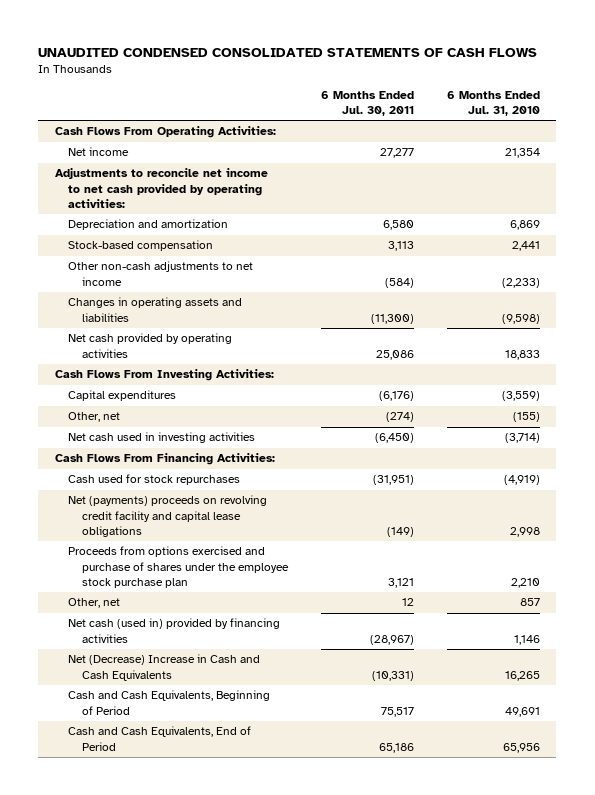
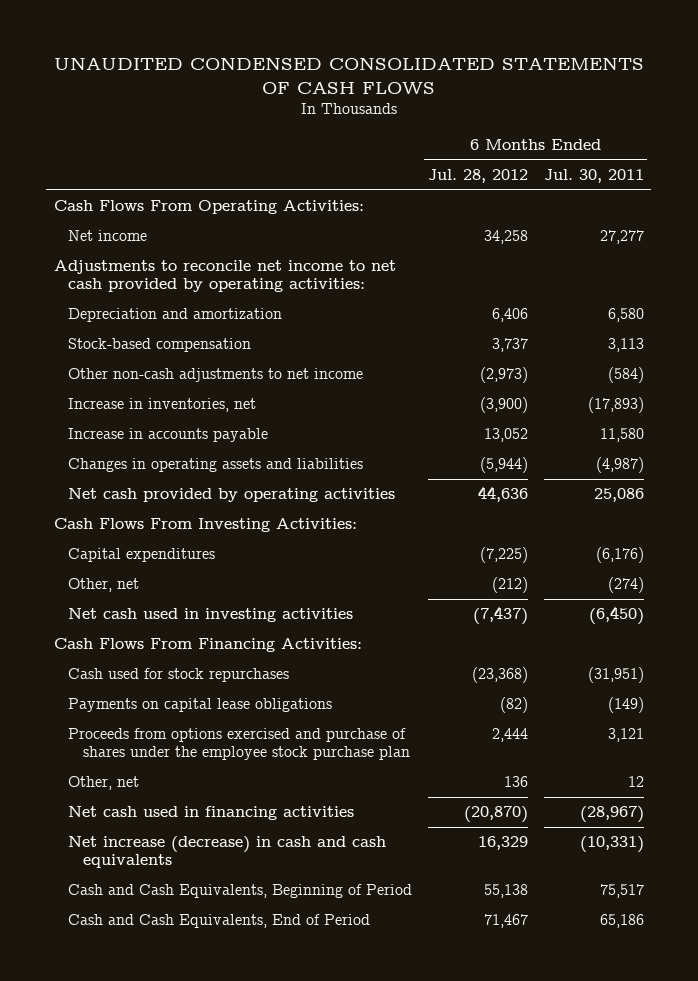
[447,90,541,116] 6 Months Ended Jul. 31, 2010 -> none
none -> [427,169,528,184] Jul. 28, 2012
none -> [68,398,257,413] Increase in inventories, net
none -> [68,428,269,443] Increase in accounts payable
[371,313,415,324] (11,300) -> [595,457,644,474] (4,987)
[68,495,268,537] Net (payments) proceeds on revolving credit facility and capital lease obligations -> [68,698,333,713] Payments on capital lease obligations
[68,618,281,643] Net cash (used in) provided by financing activities -> [68,806,355,821] Net cash used in financing activities
[68,654,261,681] Net (Decrease) Increase in Cash and Cash Equivalents -> [68,836,387,869] Net increase (decrease) in cash and cash equivalents

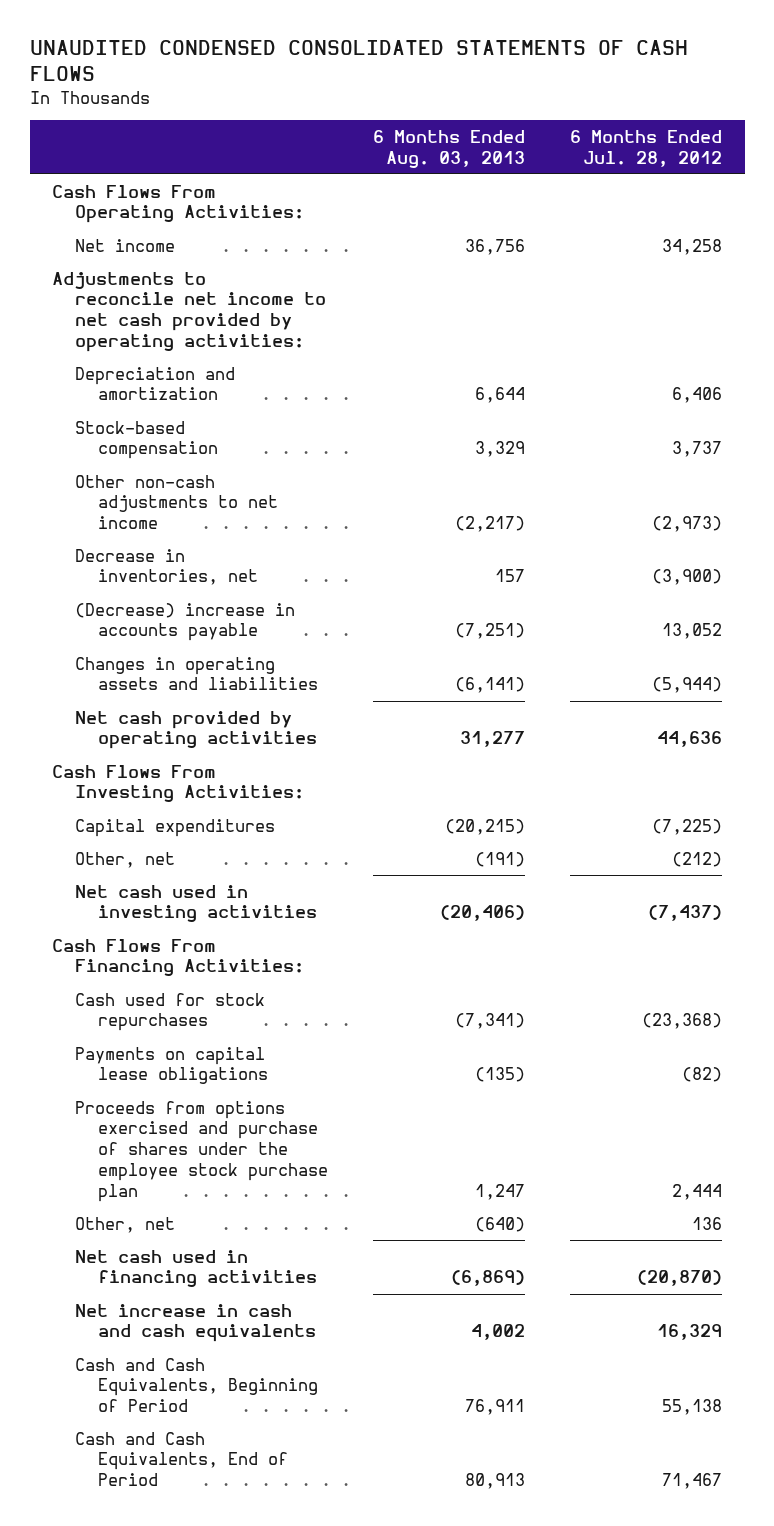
[543,169,644,184] Jul. 30, 2011 -> none
none -> [373,130,526,168] 6 Months Ended Aug. 03, 2013
[68,398,257,413] Increase in inventories, net -> [75,548,259,586] Decrease in inventories, net
[68,428,269,443] Increase in accounts payable -> [75,602,296,642] (Decrease) increase in accounts payable
[68,836,387,869] Net increase (decrease) in cash and cash equivalents -> [75,1303,317,1343] Net increase in cash and cash equivalents

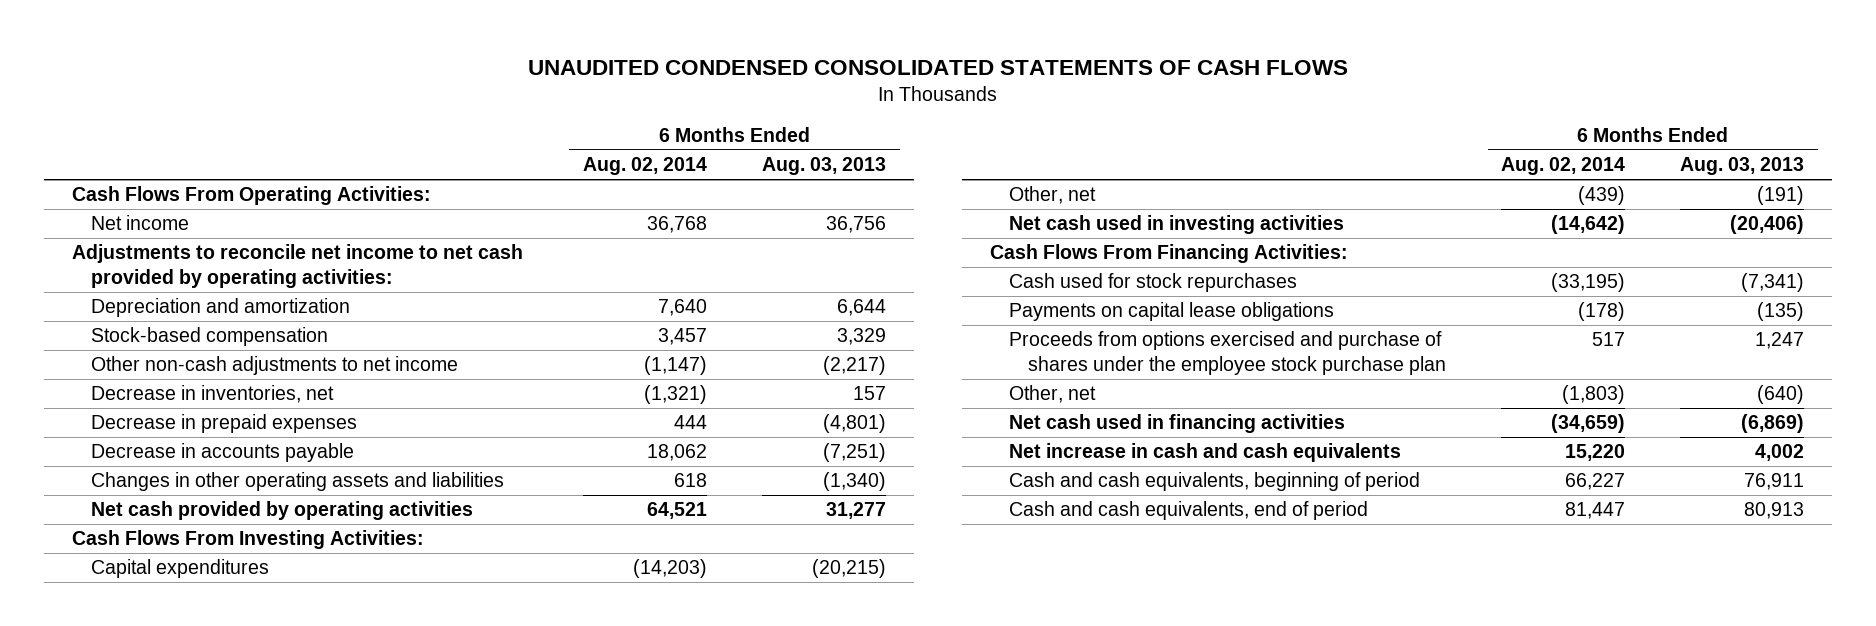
[570,130,723,167] 6 Months Ended Jul. 28, 2012 -> none
none -> [583,157,708,176] Aug. 02, 2014
none -> [90,414,357,434] Decrease in prepaid expenses
[75,602,296,642] (Decrease) increase in accounts payable -> [90,443,354,463] Decrease in accounts payable
[75,656,319,691] Changes in operating assets and liabilities -> [90,472,504,492] Changes in other operating assets and liabilities
[455,677,526,694] (6,141) -> [823,472,887,492] (1,340)
[75,1357,319,1413] Cash and Cash Equivalents, Beginning of Period -> [1009,472,1421,492] Cash and cash equivalents, beginning of period
[75,1431,289,1487] Cash and Cash Equivalents, End of Period -> [1009,501,1369,521] Cash and cash equivalents, end of period

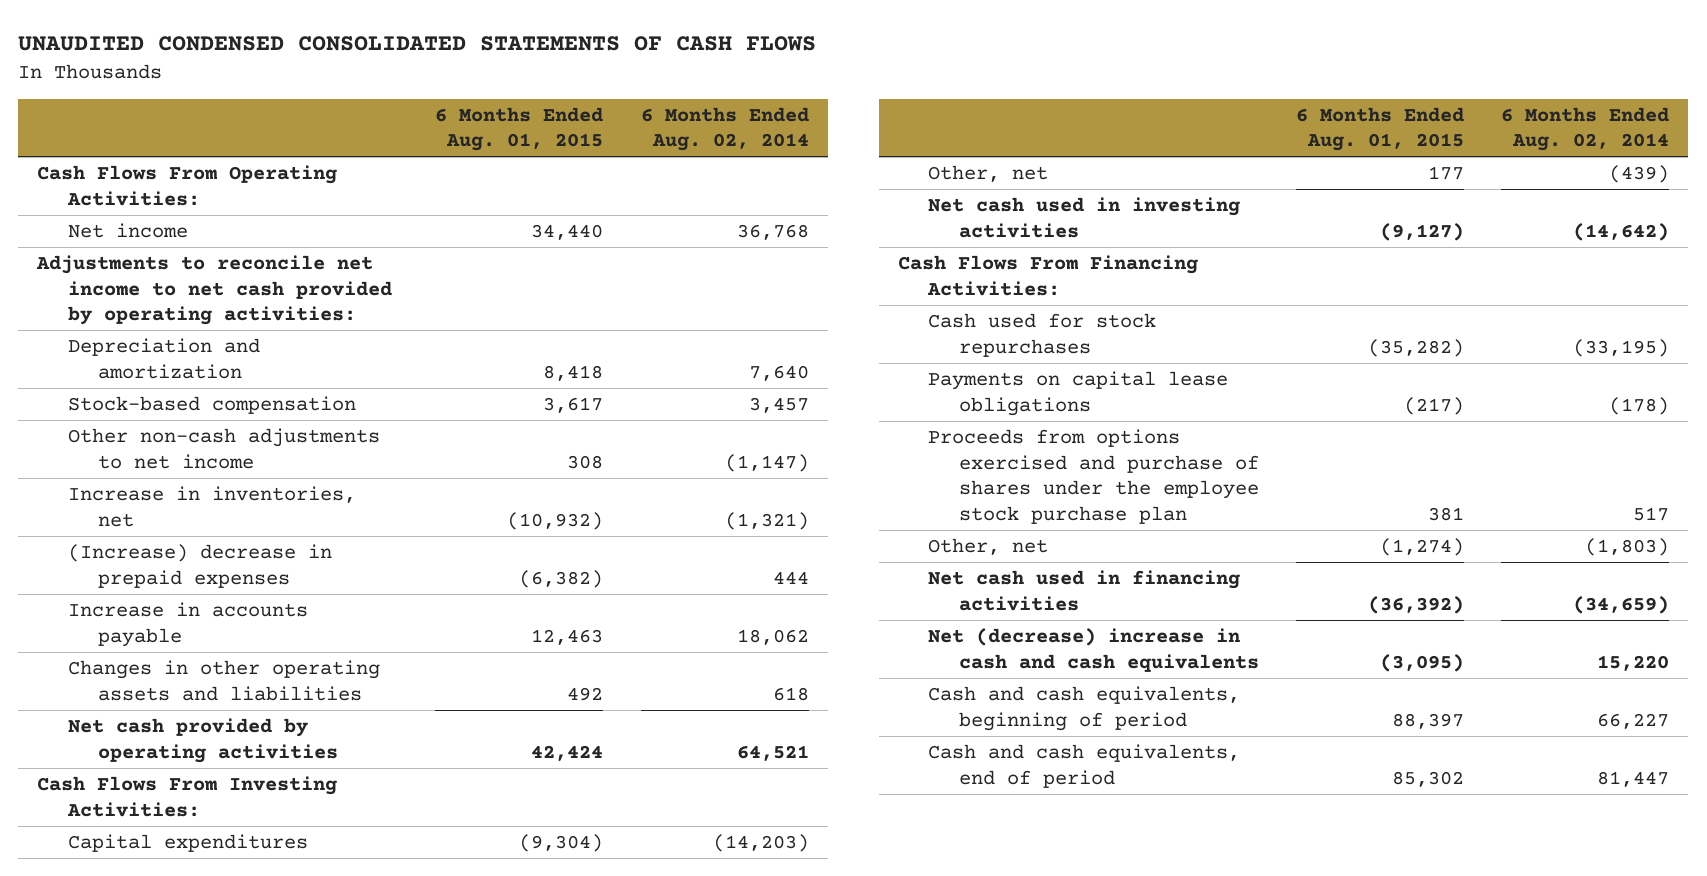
[762,157,887,176] Aug. 03, 2013 -> none
none -> [435,106,604,152] 6 Months Ended Aug. 01, 2015
[90,385,334,404] Decrease in inventories, net -> [67,486,356,527] Increase in inventories, net
[90,414,357,434] Decrease in prepaid expenses -> [67,544,332,588] (Increase) decrease in prepaid expenses
[90,443,354,463] Decrease in accounts payable -> [67,602,308,647] Increase in accounts payable
[1009,443,1402,463] Net increase in cash and cash equivalents -> [928,628,1259,672] Net (decrease) increase in cash and cash equivalents

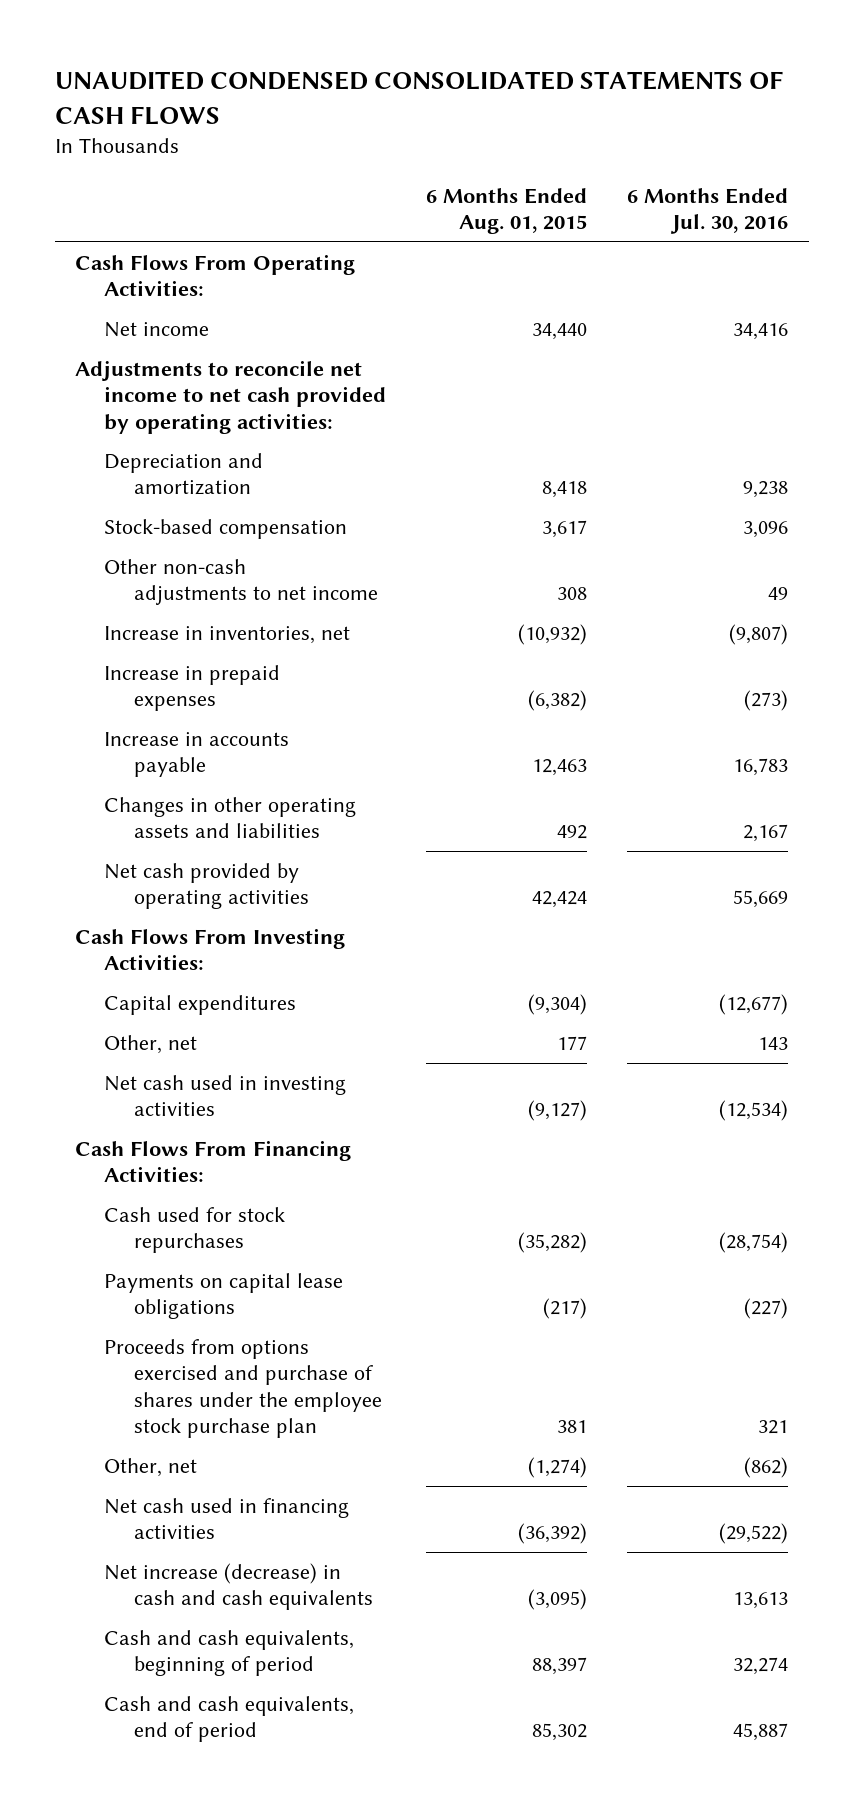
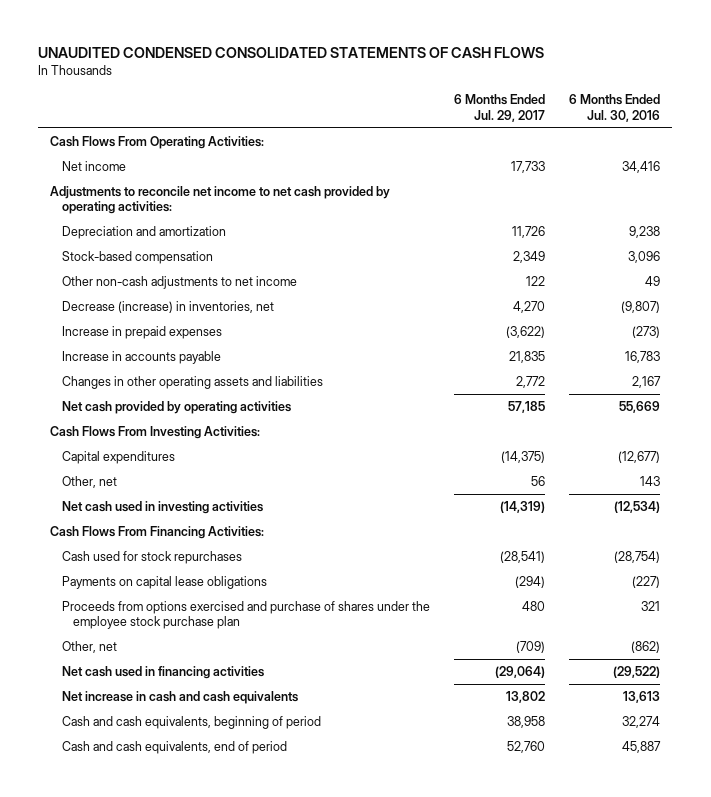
[426,187,588,235] 6 Months Ended Aug. 01, 2015 -> none
none -> [454,94,546,122] 6 Months Ended Jul. 29, 2017
[104,626,351,645] Increase in inventories, net -> [61,301,274,314] Decrease (increase) in inventories, net
[104,1563,373,1611] Net increase (decrease) in cash and cash equivalents -> [61,691,298,705] Net increase in cash and cash equivalents

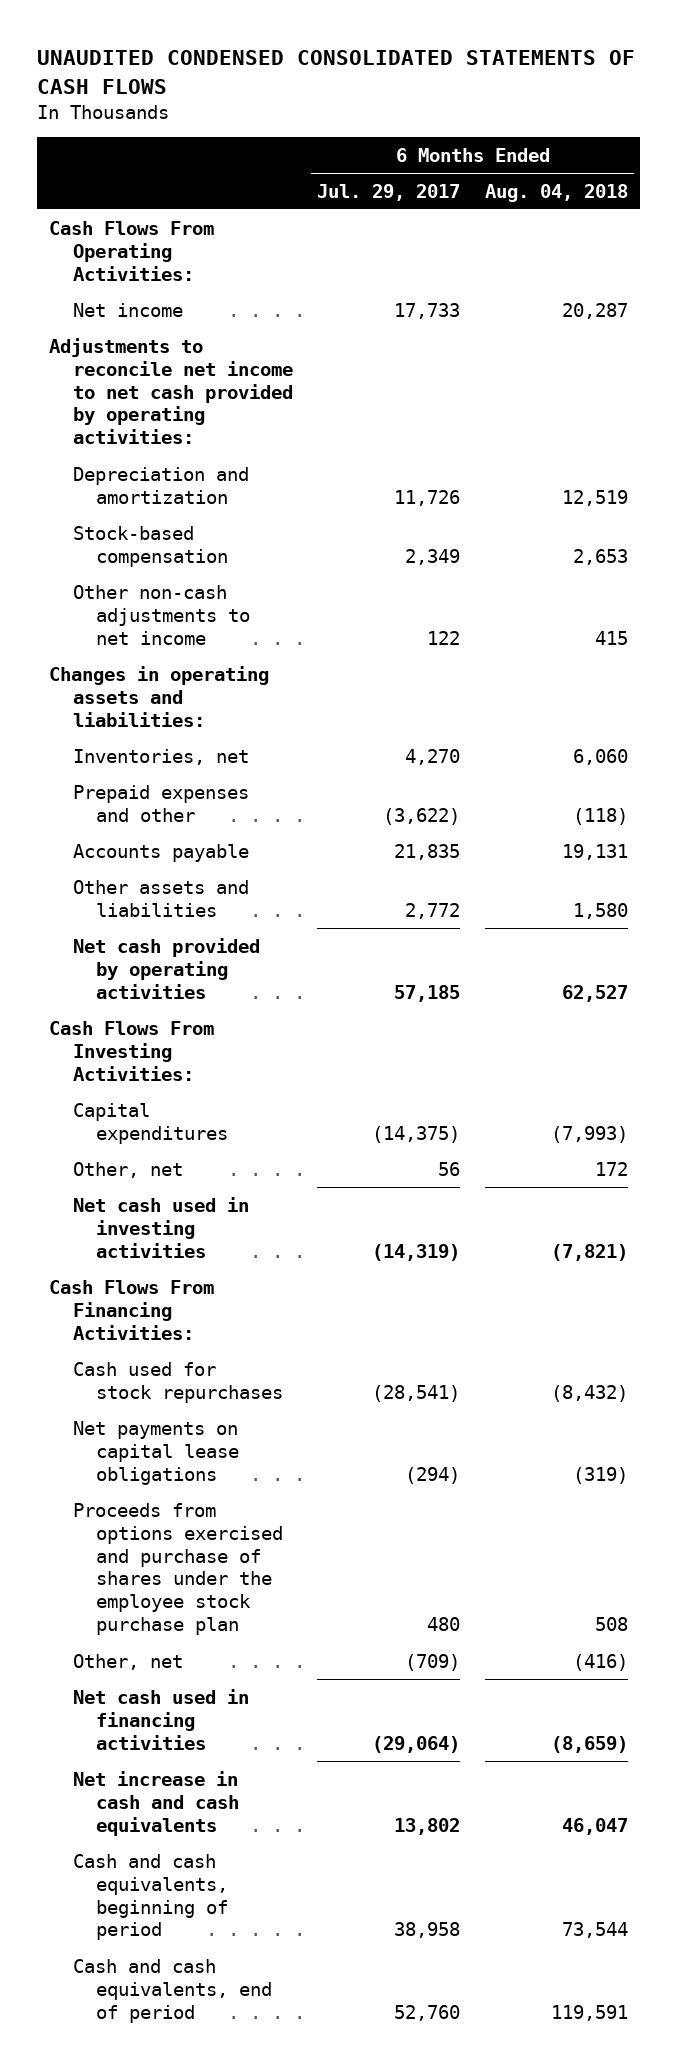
[569,94,661,122] 6 Months Ended Jul. 30, 2016 -> none
none -> [484,183,628,202] Aug. 04, 2018
none -> [49,665,270,727] Changes in operating assets and liabilities:
[61,301,274,314] Decrease (increase) in inventories, net -> [72,748,249,765] Inventories, net
[61,326,222,340] Increase in prepaid expenses -> [72,784,249,822] Prepaid expenses and other
[61,351,221,365] Increase in accounts payable -> [72,843,249,862] Accounts payable
[61,376,323,390] Changes in other operating assets and liabilities -> [72,879,249,917] Other assets and liabilities
[61,576,267,590] Payments on capital lease obligations -> [72,1420,240,1485] Net payments on capital lease obligations

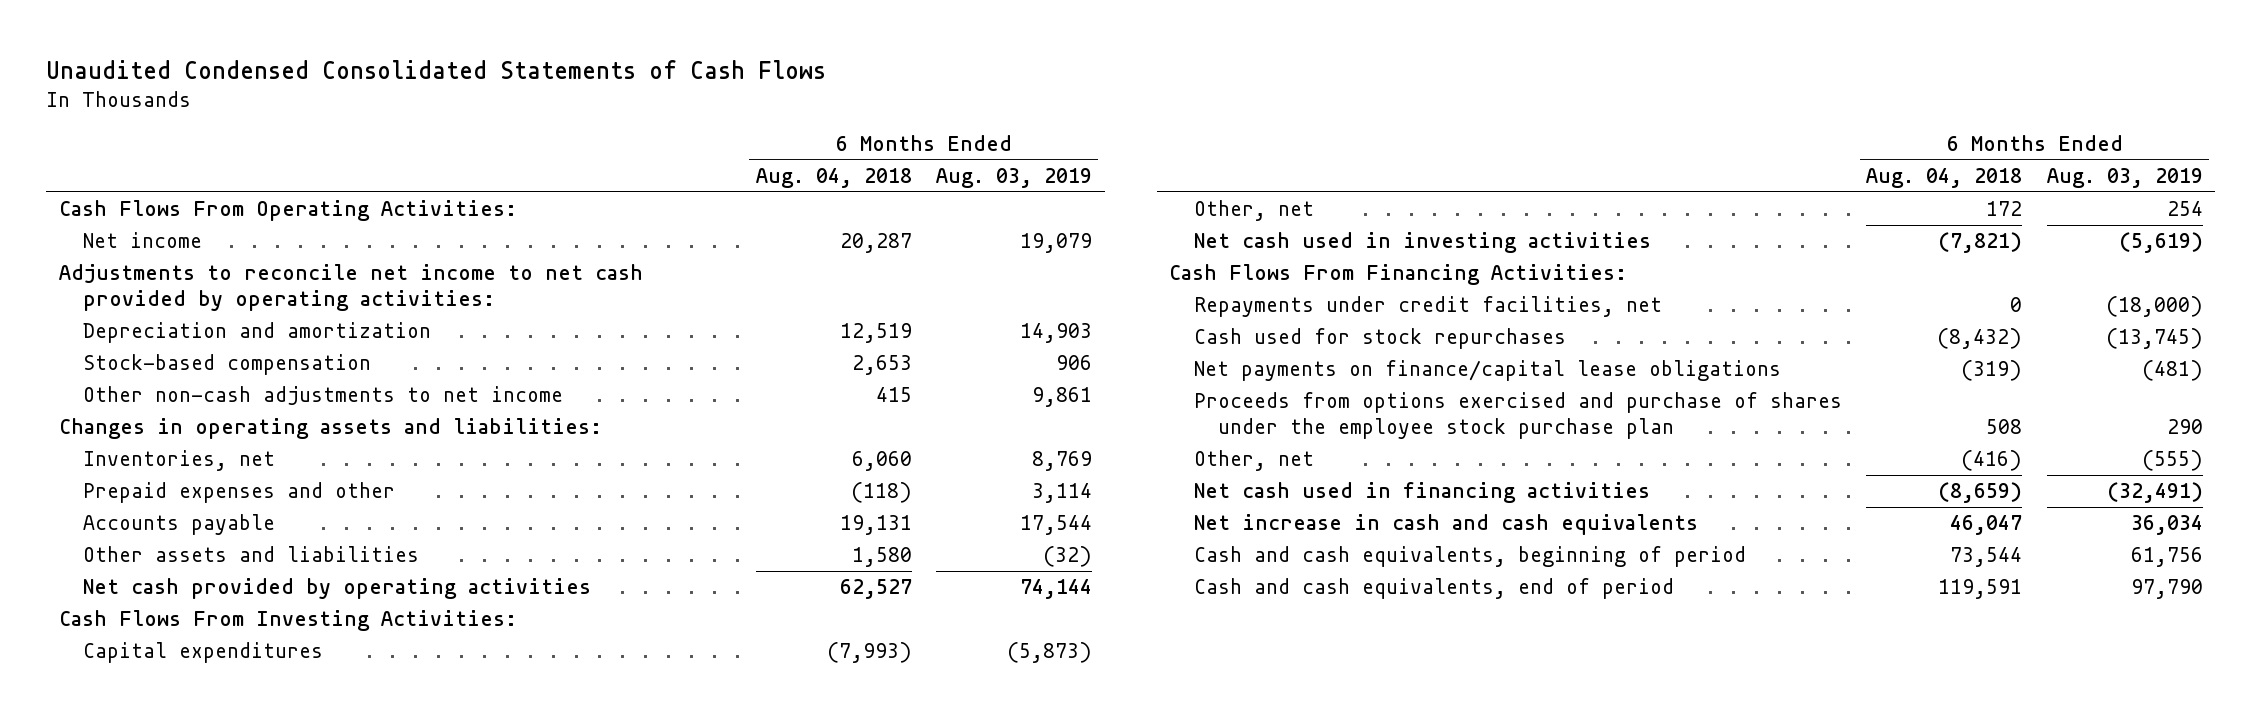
[36,50,635,94] UNAUDITED CONDENSED CONSOLIDATED STATEMENTS OF CASH FLOWS -> [46,59,827,79] Unaudited Condensed Consolidated Statements of Cash Flows
[317,183,461,201] Jul. 29, 2017 -> none
none -> [936,168,1093,189] Aug. 03, 2019
none -> [1193,296,1662,318] Repayments under credit facilities, net
[72,1420,240,1485] Net payments on capital lease obligations -> [1193,360,1781,382] Net payments on finance/capital lease obligations

